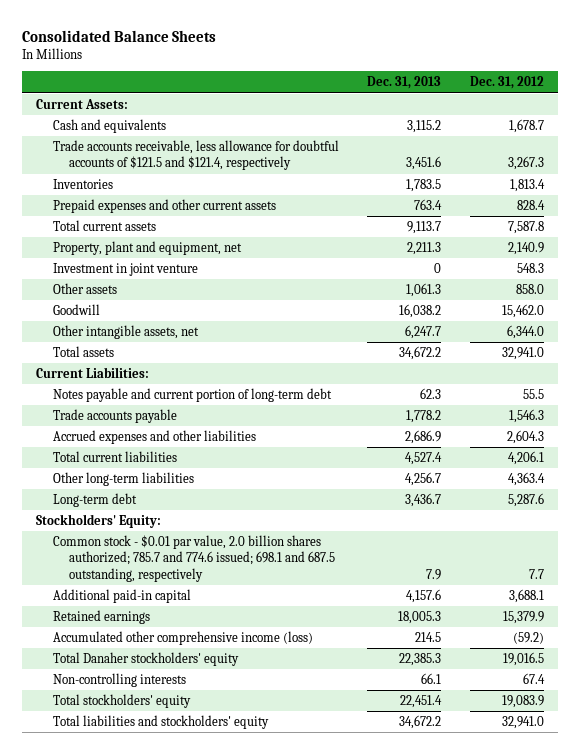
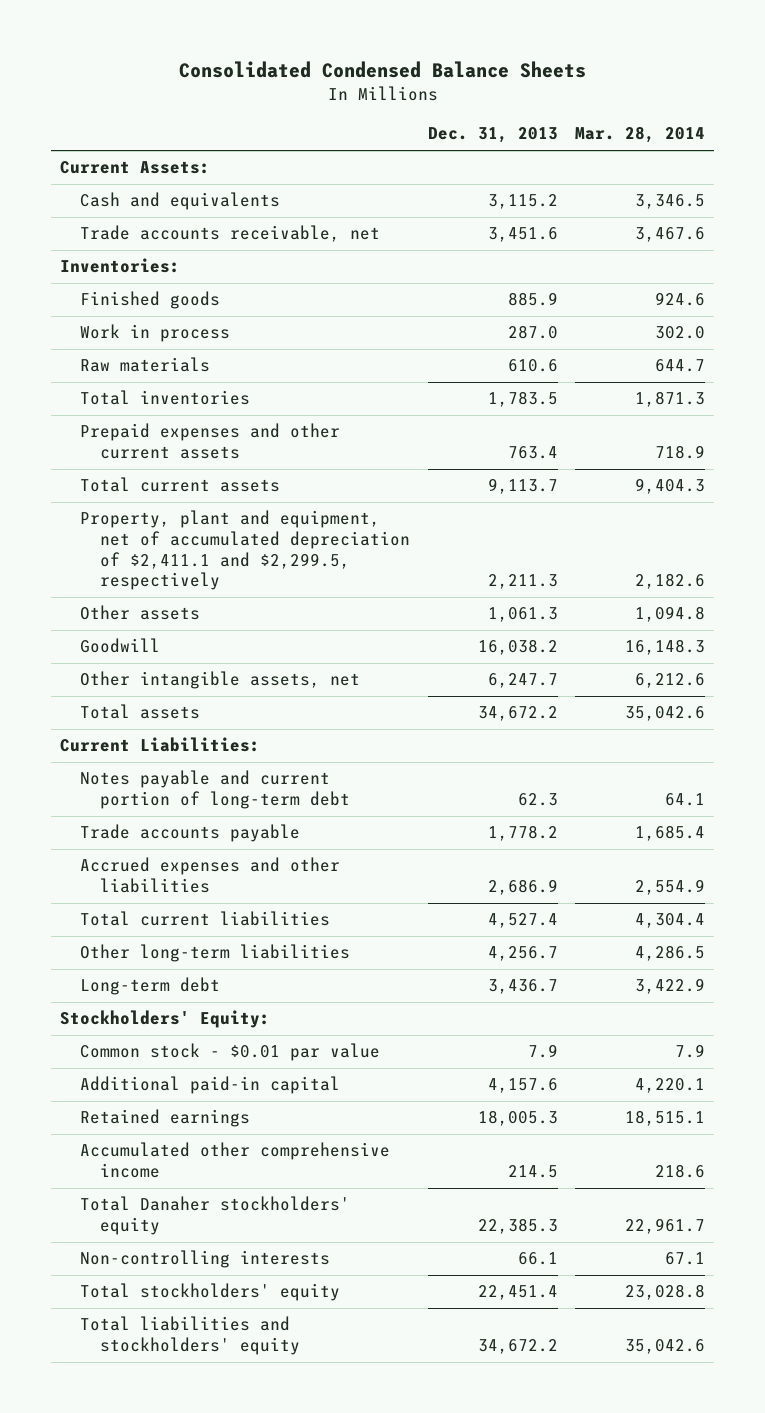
[21,29,216,42] Consolidated Balance Sheets -> [178,61,586,79] Consolidated Condensed Balance Sheets
[470,76,545,90] Dec. 31, 2012 -> none
none -> [575,126,706,144] Mar. 28, 2014
[52,140,339,171] Trade accounts receivable, less allowance for doubtful accounts of $121.5 and $121.4, respectively -> [79,225,380,243] Trade accounts receivable, net
none -> [60,258,181,274] Inventories:
none -> [79,291,220,310] Finished goods
none -> [79,324,230,343] Work in process
none -> [79,357,210,373] Raw materials
[52,179,113,190] Inventories -> [79,390,250,406] Total inventories
[52,263,198,277] Investment in joint venture -> none
[52,241,242,256] Property, plant and equipment, net -> [79,510,410,591] Property, plant and equipment, net of accumulated depreciation of $2,411.1 and $2,299.5, respectively
[52,535,336,582] Common stock - $0.01 par value, 2.0 billion shares authorized; 785.7 and 774.6 issued; 698.1 and 687.5 outstanding, respectively -> [79,1043,380,1062] Common stock - $0.01 par value
[52,631,313,646] Accumulated other comprehensive income (loss) -> [79,1142,390,1179] Accumulated other comprehensive income

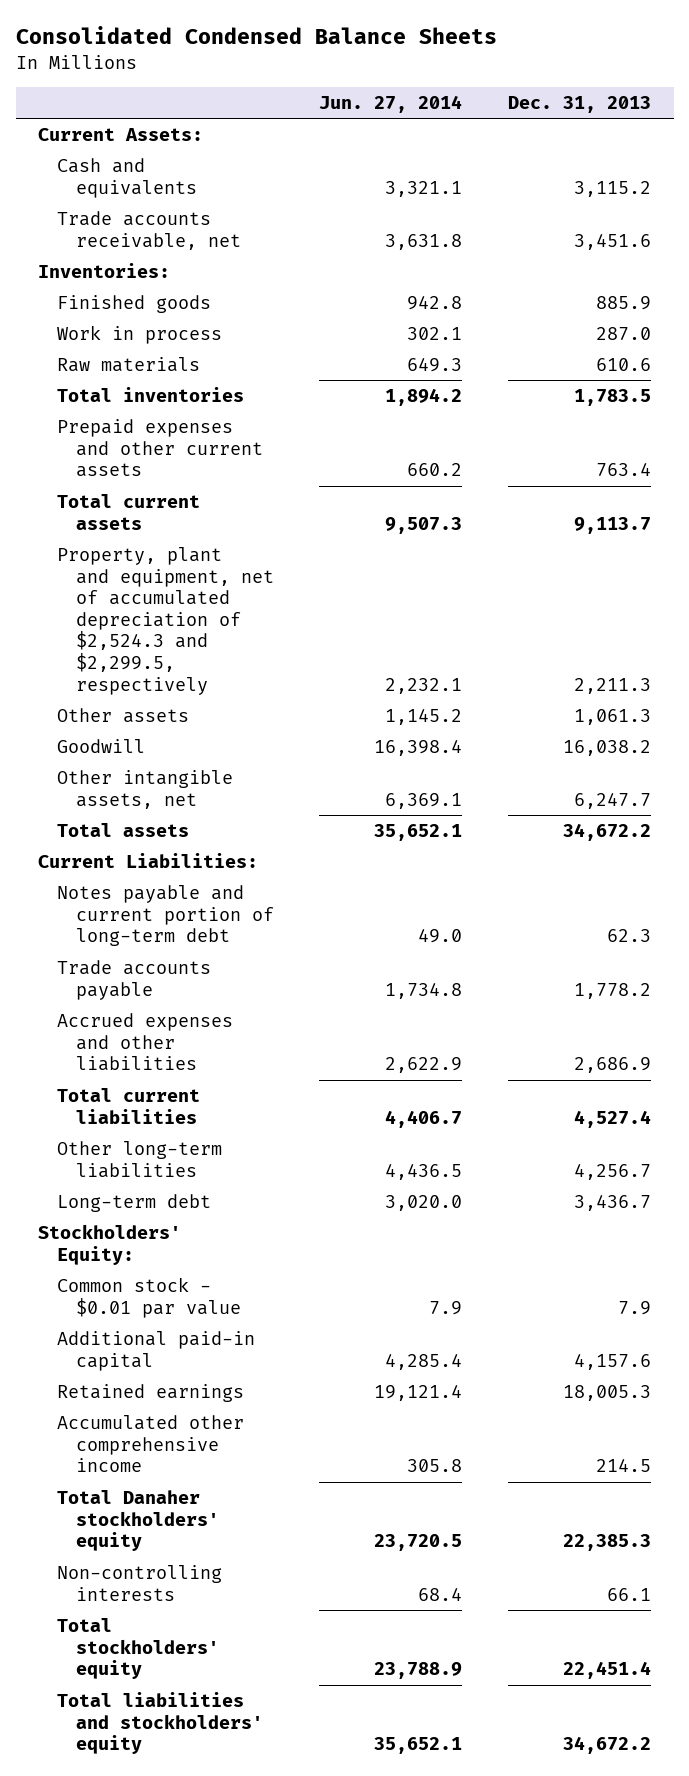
[575,126,706,144] Mar. 28, 2014 -> none
none -> [319,94,463,113] Jun. 27, 2014
[79,510,410,591] Property, plant and equipment, net of accumulated depreciation of $2,411.1 and $2,299.5, respectively -> [57,547,274,695] Property, plant and equipment, net of accumulated depreciation of $2,524.3 and $2,299.5, respectively

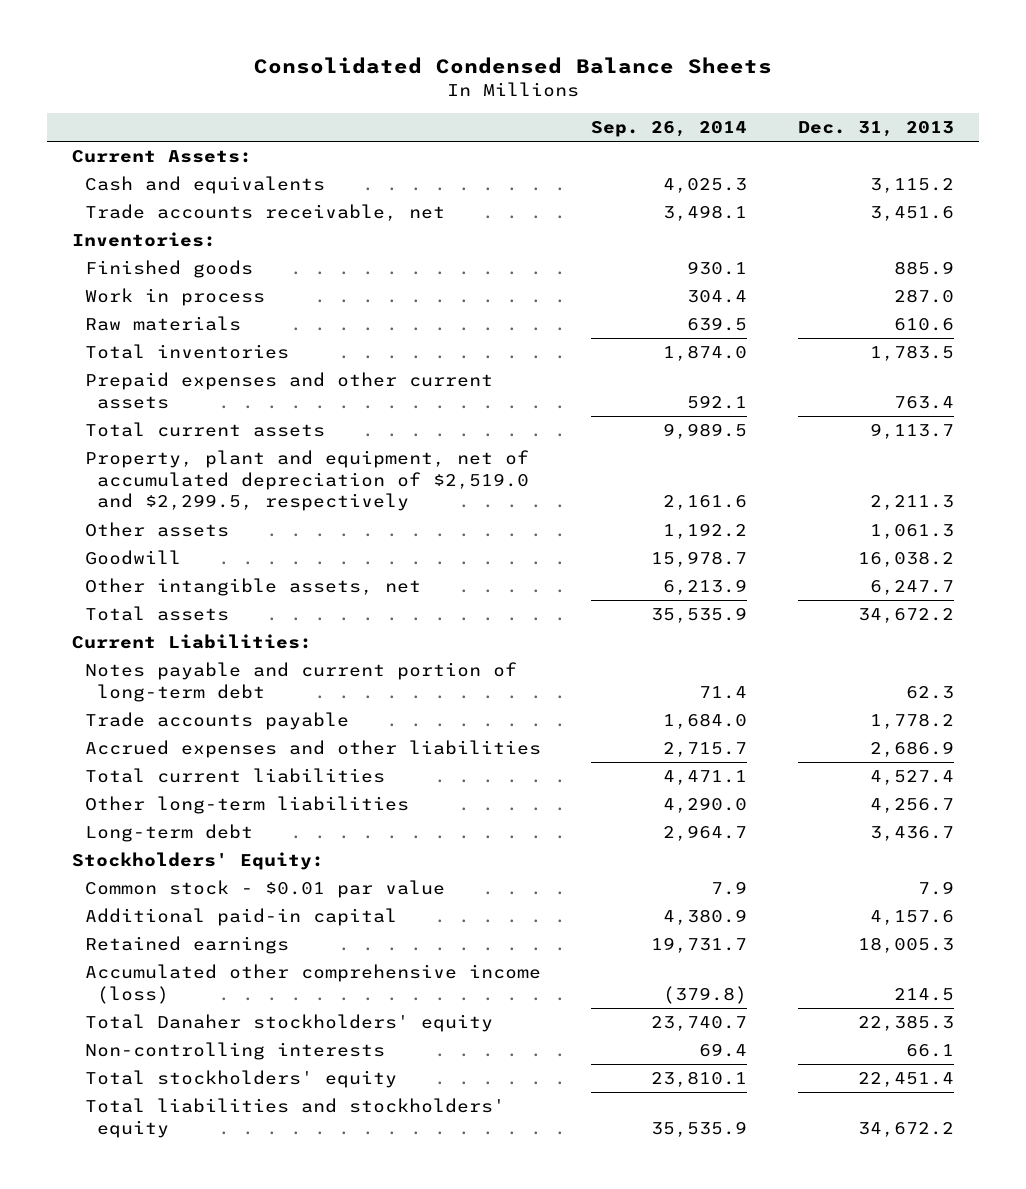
[319,94,463,113] Jun. 27, 2014 -> none
none -> [591,121,748,138] Sep. 26, 2014
[57,547,274,695] Property, plant and equipment, net of accumulated depreciation of $2,524.3 and $2,299.5, respectively -> [84,449,529,512] Property, plant and equipment, net of accumulated depreciation of $2,519.0 and $2,299.5, respectively
[57,1415,245,1473] Accumulated other comprehensive income -> [84,963,541,1004] Accumulated other comprehensive income (loss)

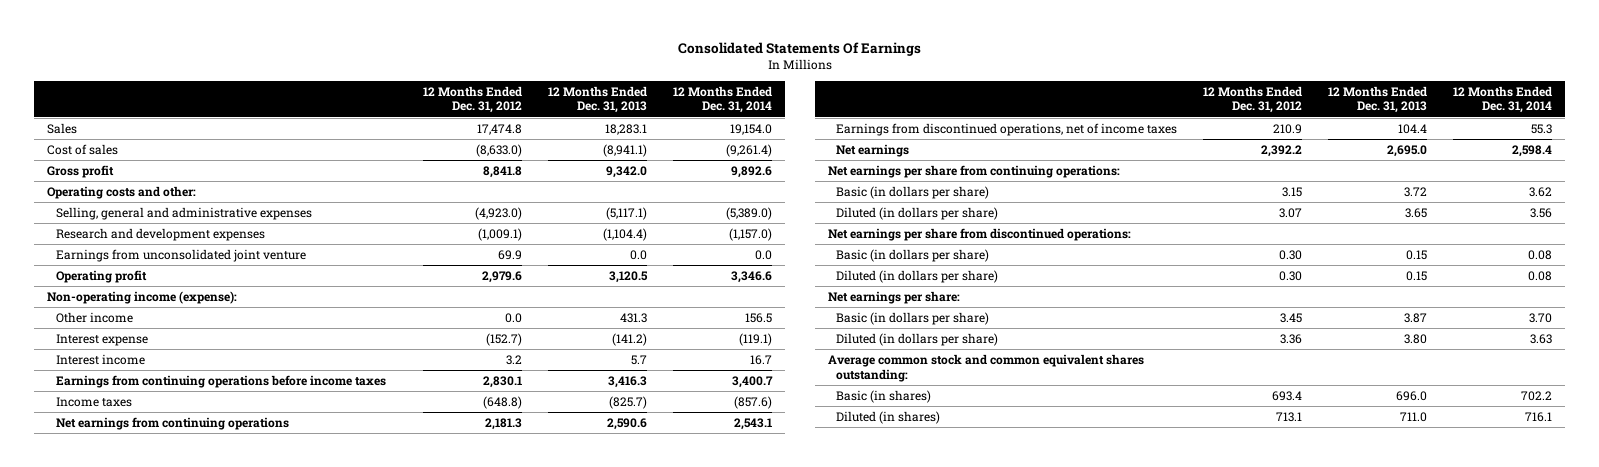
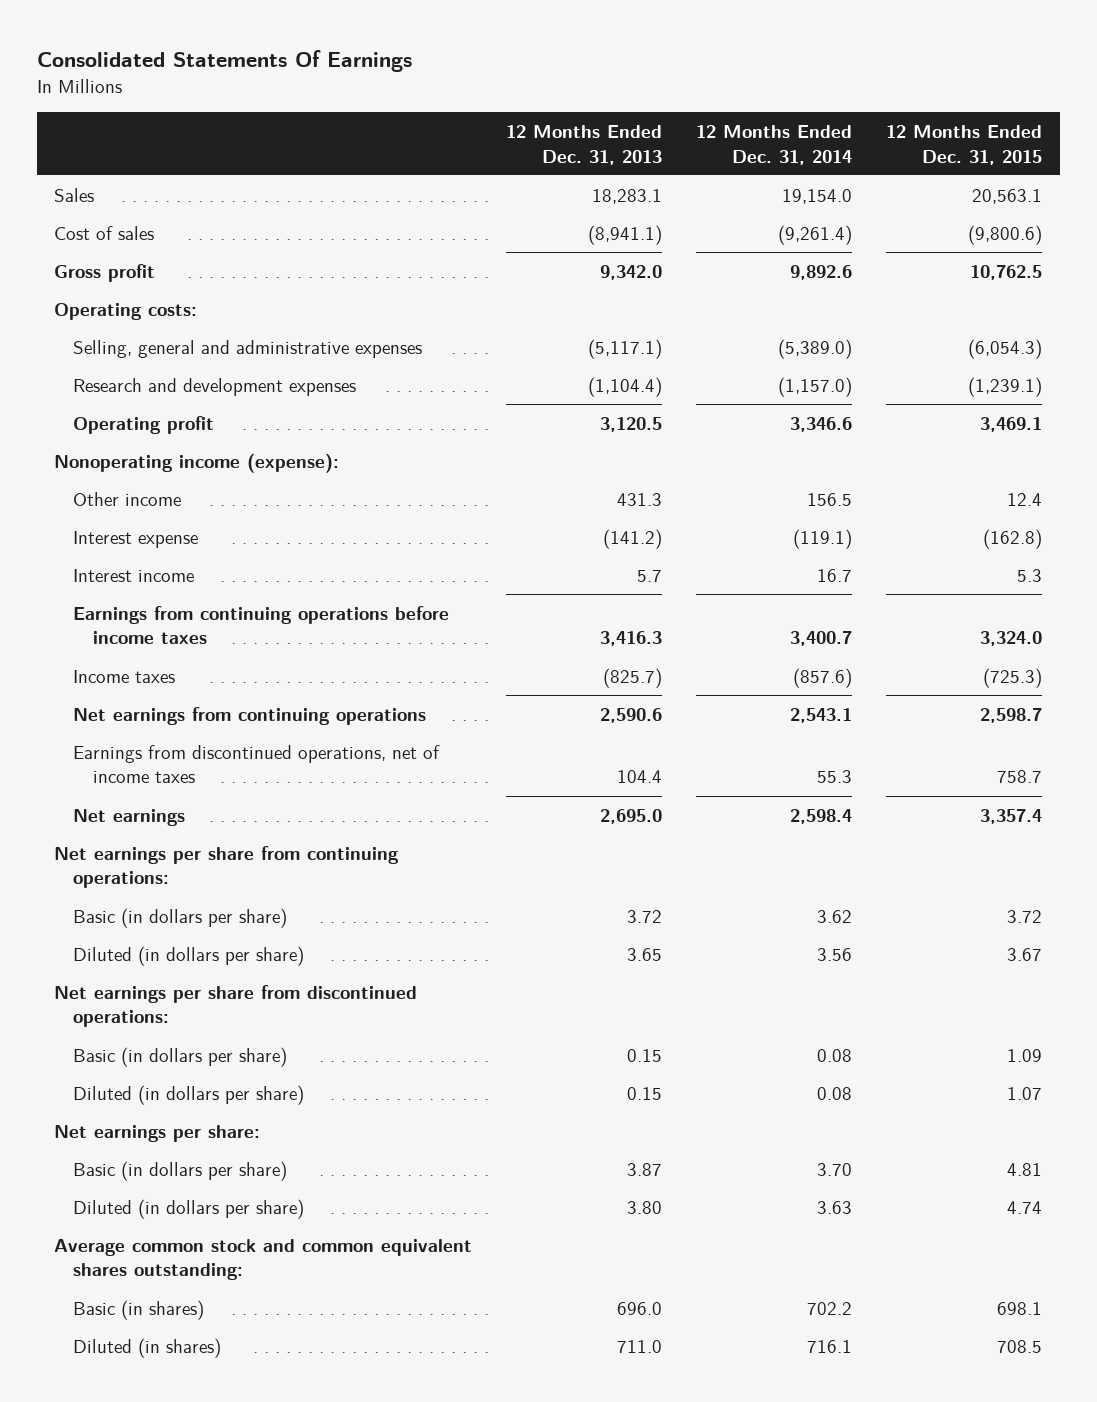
[422,85,522,114] 12 Months Ended Dec. 31, 2012 -> none
none -> [886,124,1043,165] 12 Months Ended Dec. 31, 2015
[47,185,197,199] Operating costs and other: -> [54,302,198,320] Operating costs:
[55,248,306,262] Earnings from unconsolidated joint venture -> none
[47,290,238,304] Non-operating income (expense): -> [54,452,340,473] Nonoperating income (expense):

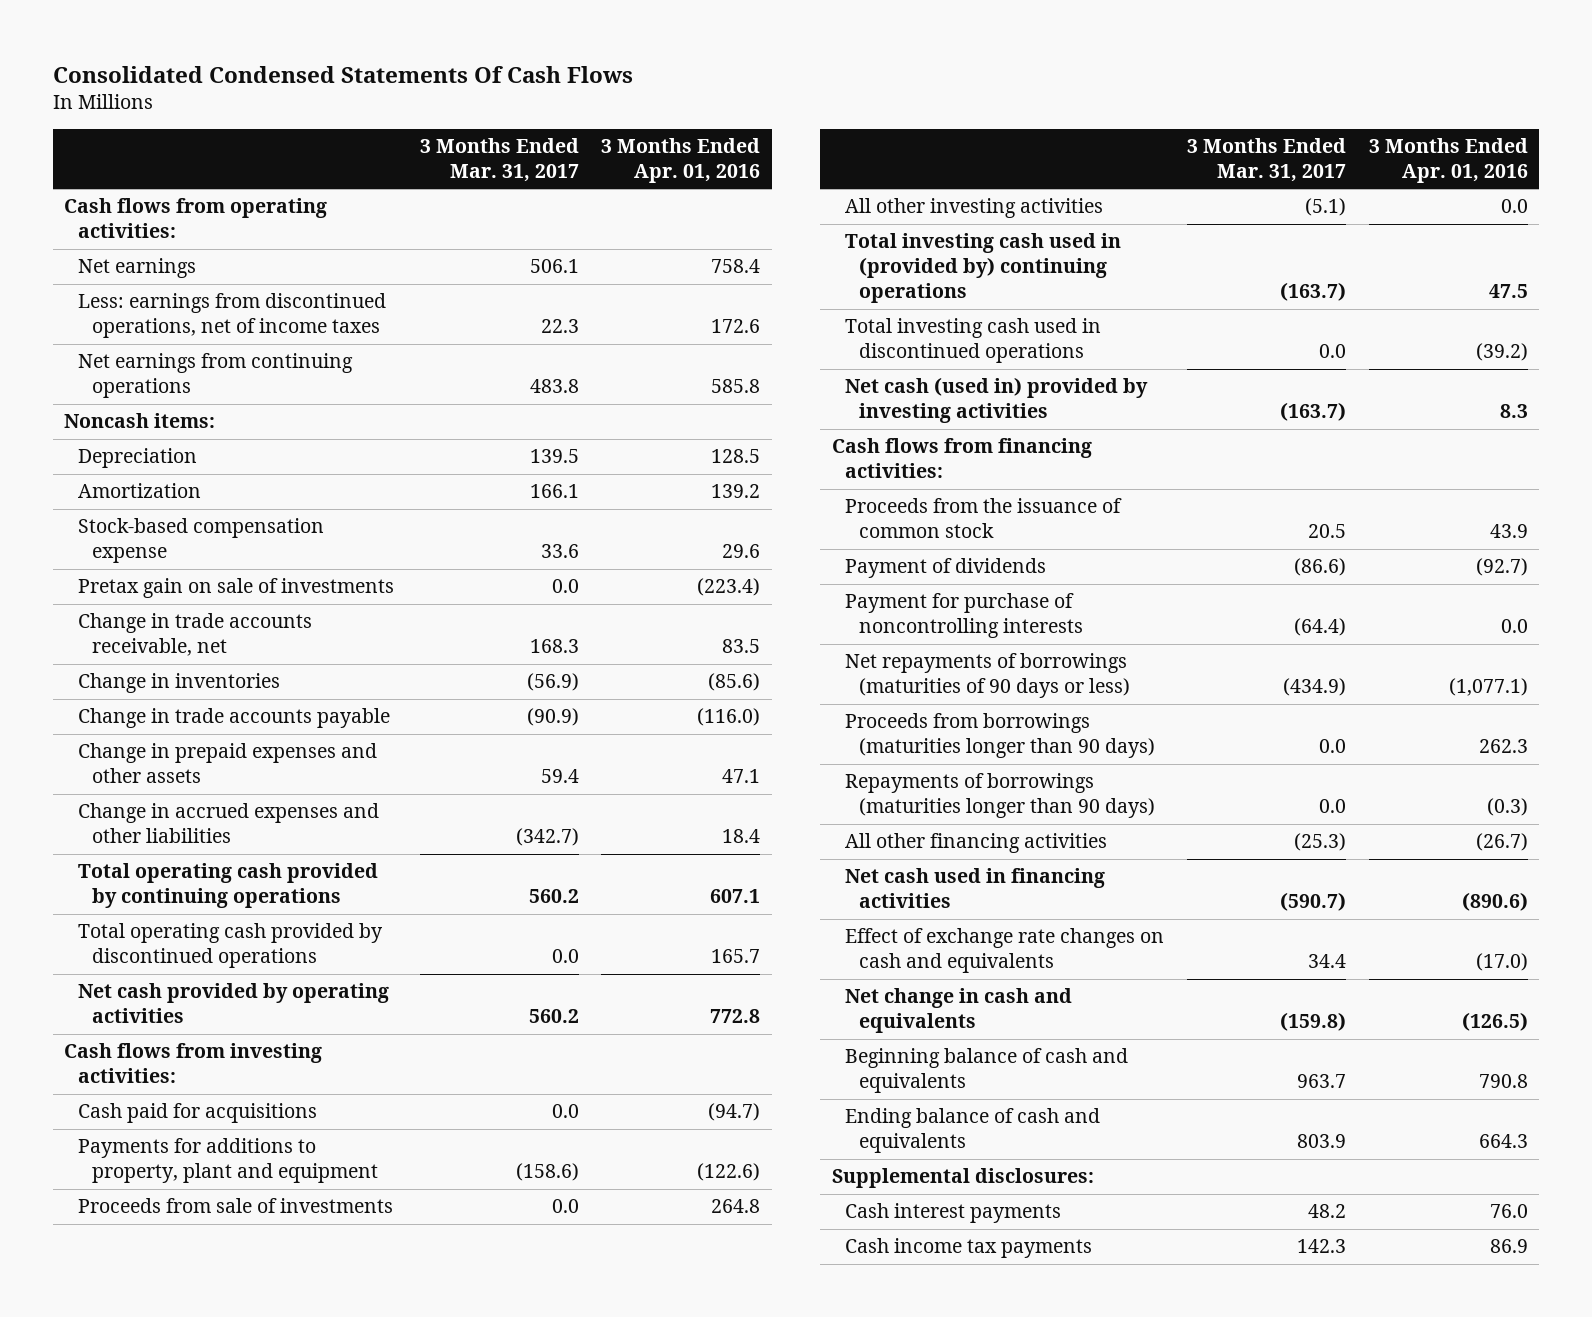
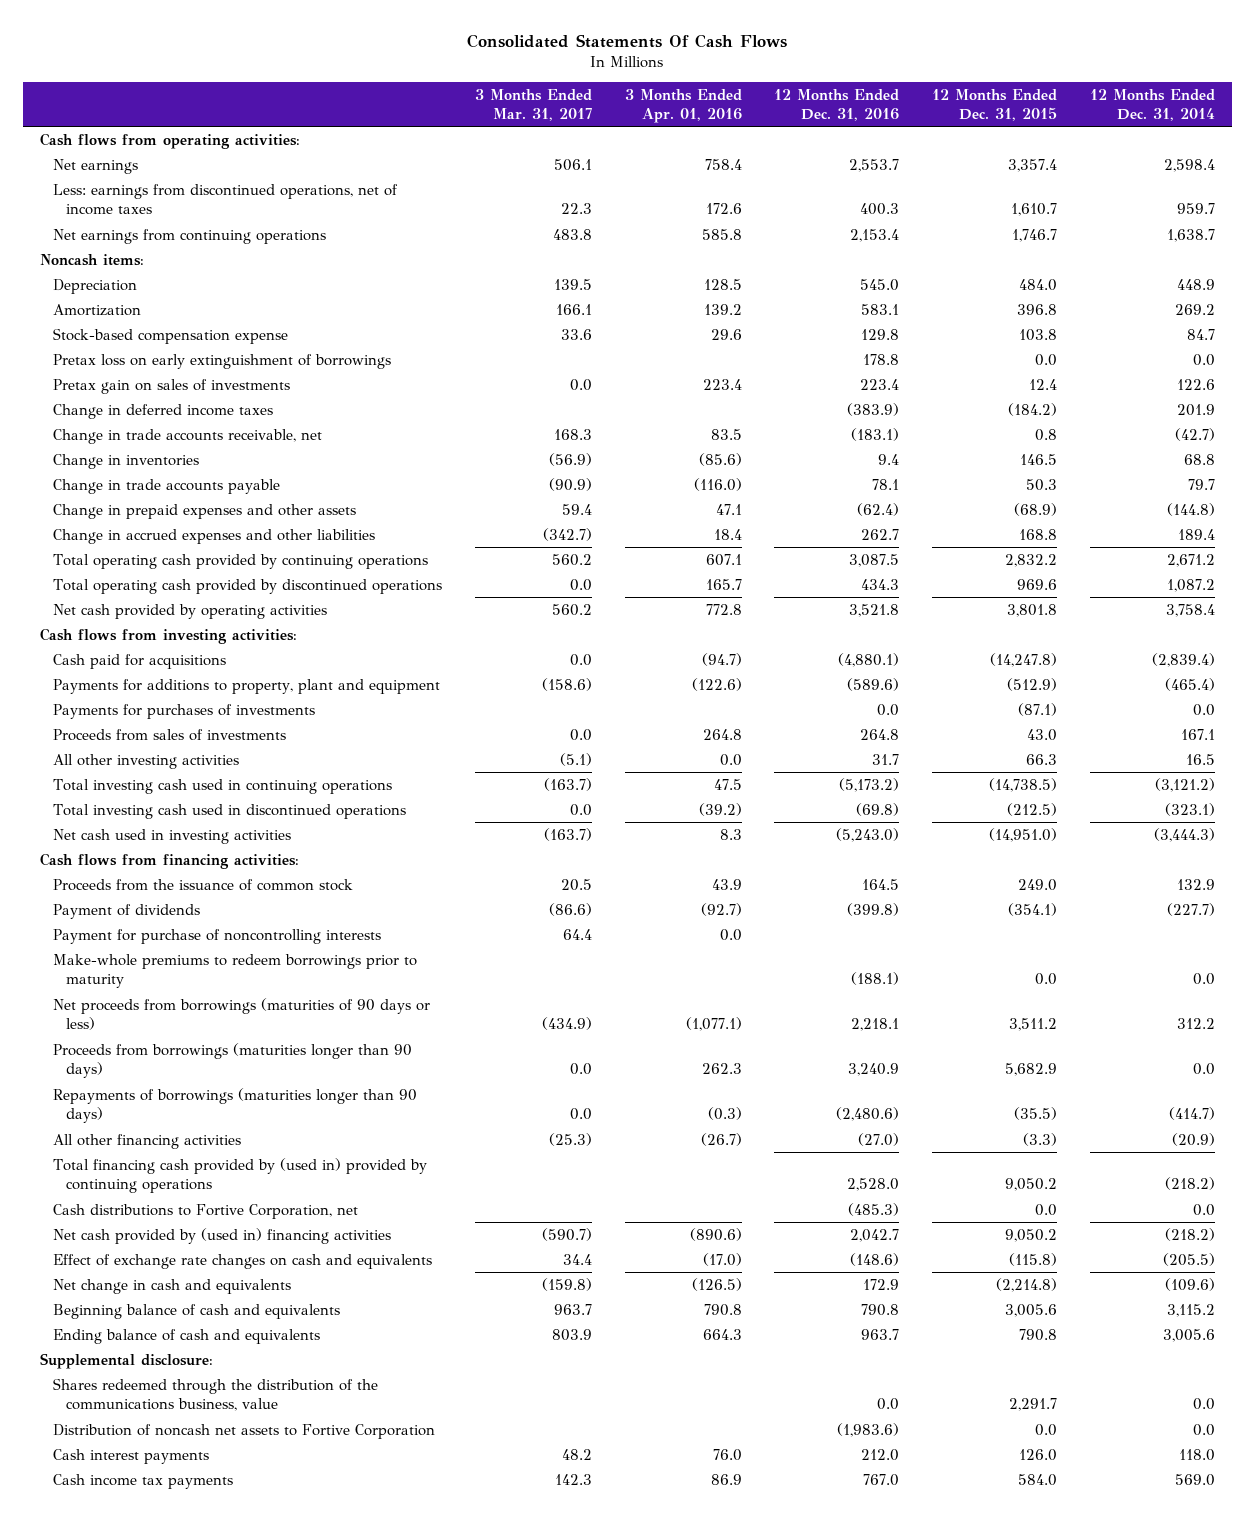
[52,65,633,83] Consolidated Condensed Statements Of Cash Flows -> [467,33,788,48] Consolidated Statements Of Cash Flows
none -> [774,88,900,121] 12 Months Ended Dec. 31, 2016
none -> [932,88,1058,121] 12 Months Ended Dec. 31, 2015
none -> [1090,88,1216,121] 12 Months Ended Dec. 31, 2014
none -> [52,353,391,369] Pretax loss on early extinguishment of borrowings
[77,578,394,599] Pretax gain on sale of investments -> [52,378,290,394] Pretax gain on sales of investments
[697,578,761,597] (223.4) -> [702,378,742,390] 223.4
none -> [52,403,273,419] Change in deferred income taxes
none -> [52,703,315,719] Payments for purchases of investments
[77,1198,393,1214] Proceeds from sale of investments -> [52,728,286,741] Proceeds from sales of investments
[845,233,1122,304] Total investing cash used in (provided by) continuing operations -> [52,778,392,794] Total investing cash used in continuing operations
[845,377,1149,424] Net cash (used in) provided by investing activities -> [52,828,291,844] Net cash used in investing activities
[1294,618,1347,637] (64.4) -> [562,928,592,940] 64.4
none -> [52,953,417,989] Make-whole premiums to redeem borrowings prior to maturity
[845,653,1131,699] Net repayments of borrowings (maturities of 90 days or less) -> [52,997,430,1031] Net proceeds from borrowings (maturities of 90 days or less)
none -> [52,1157,427,1194] Total financing cash provided by (used in) provided by continuing operations
none -> [52,1203,358,1219] Cash distributions to Fortive Corporation, net
[845,868,1106,909] Net cash used in financing activities -> [52,1227,391,1244] Net cash provided by (used in) financing activities
[831,1168,1094,1189] Supplemental disclosures: -> [39,1352,213,1369] Supplemental disclosure:
none -> [52,1377,378,1412] Shares redeemed through the distribution of the communications business, value
none -> [52,1423,435,1439] Distribution of noncash net assets to Fortive Corporation

